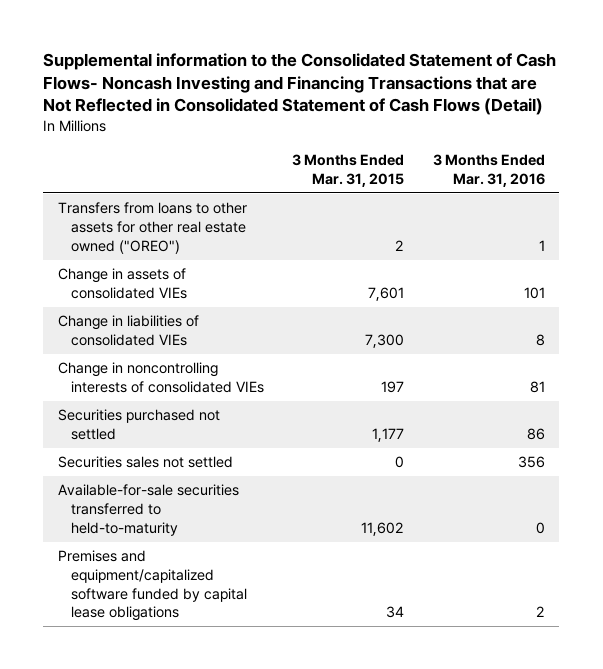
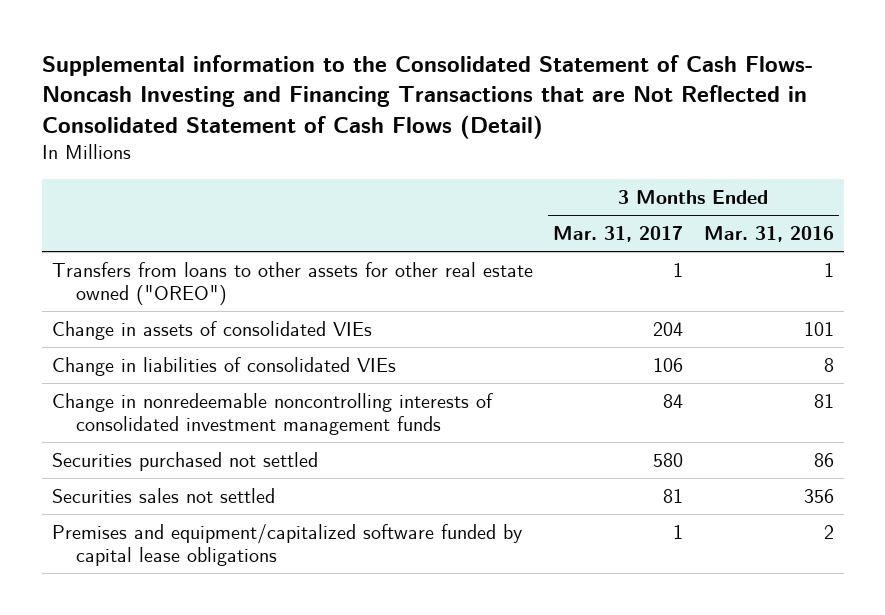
[292,154,405,187] 3 Months Ended Mar. 31, 2015 -> none
none -> [553,225,684,242] Mar. 31, 2017
[57,362,264,394] Change in noncontrolling interests of consolidated VIEs -> [51,392,493,436] Change in nonredeemable noncontrolling interests of consolidated investment management funds
[57,484,239,536] Available-for-sale securities transferred to held-to-maturity -> none

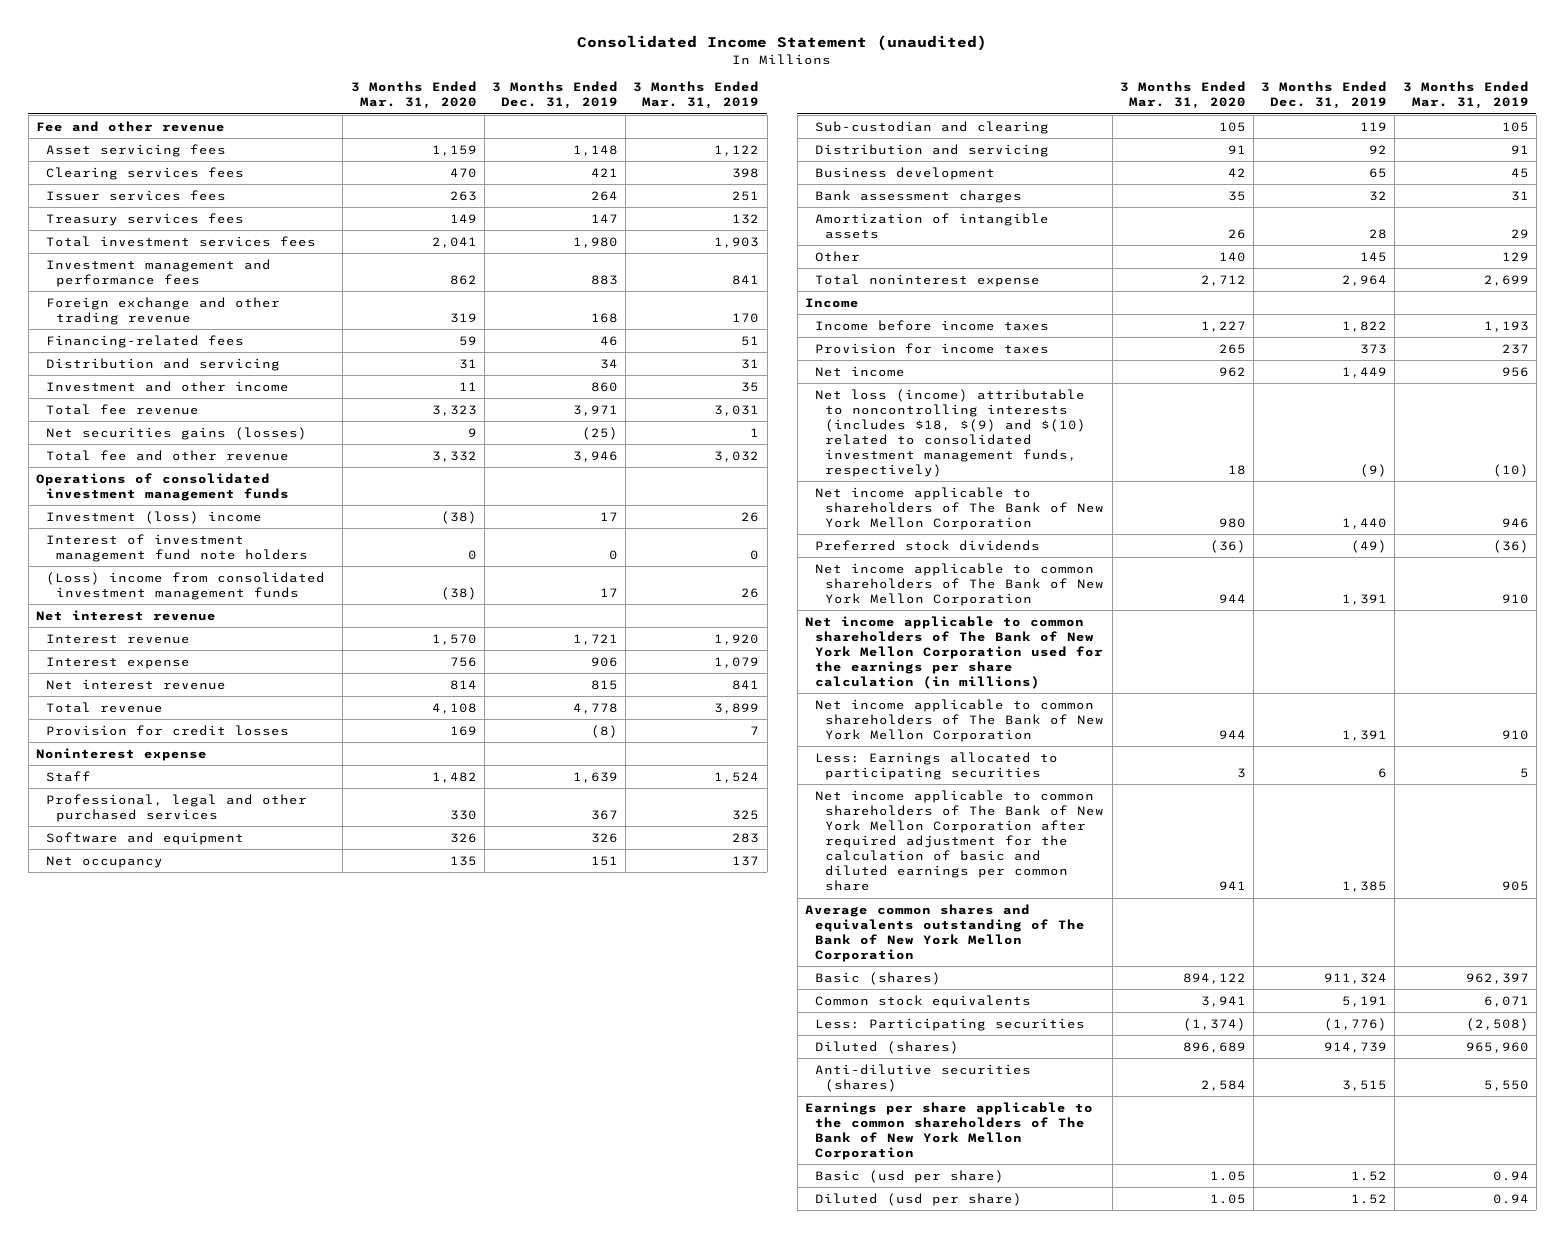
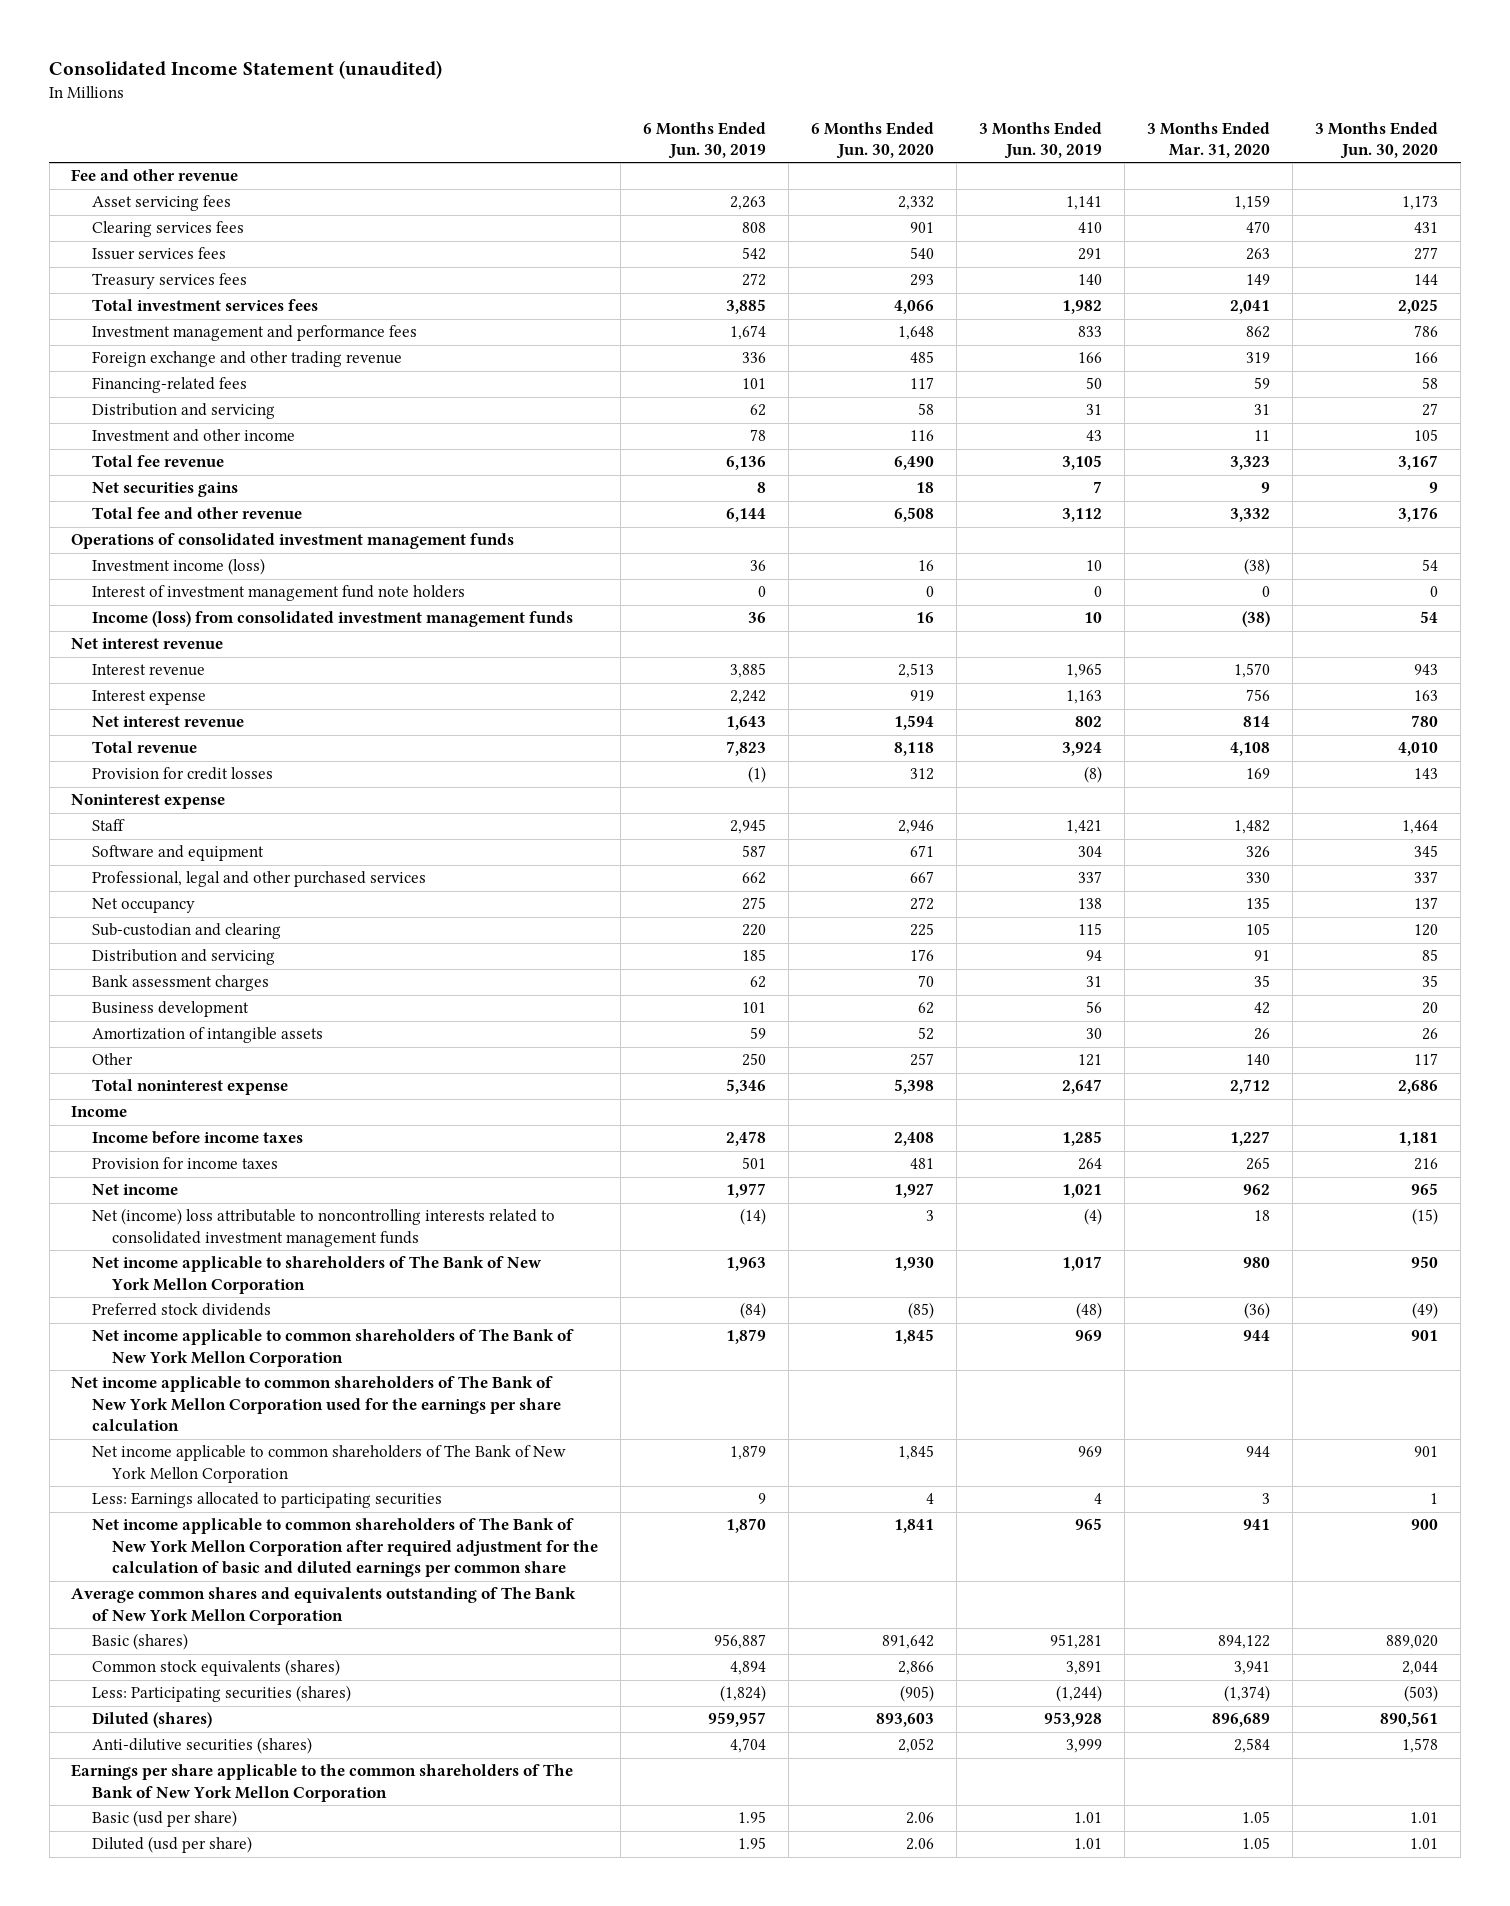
[491,81,618,110] 3 Months Ended Dec. 31, 2019 -> none
[633,81,760,110] 3 Months Ended Mar. 31, 2019 -> none
none -> [643,121,767,159] 6 Months Ended Jun. 30, 2019
none -> [811,121,935,159] 6 Months Ended Jun. 30, 2020
none -> [979,121,1103,159] 3 Months Ended Jun. 30, 2019
none -> [1315,121,1439,159] 3 Months Ended Jun. 30, 2020
[46,426,308,440] Net securities gains (losses) -> [91,482,238,498] Net securities gains
[46,510,263,524] Investment (loss) income -> [91,558,265,576] Investment income (loss)
[46,571,326,600] (Loss) income from consolidated investment management funds -> [91,611,573,628] Income (loss) from consolidated investment management funds
[46,793,308,822] Professional, legal and other purchased services -> [91,871,426,888] Professional, legal and other purchased services
[815,166,996,180] Business development -> [91,1001,249,1018] Business development
[815,388,1087,478] Net loss (income) attributable to noncontrolling interests (includes $18, $(9) and $(10) related to consolidated investment management funds, respectively) -> [91,1208,555,1247] Net (income) loss attributable to noncontrolling interests related to consolidated investment management funds
[805,615,1104,690] Net income applicable to common shareholders of The Bank of New York Mellon Corporation used for the earnings per share calculation (in millions) -> [71,1376,561,1432] Net income applicable to common shareholders of The Bank of New York Mellon Corporation used for the earnings per share calculation
[815,994,1032,1008] Common stock equivalents -> [91,1659,340,1677] Common stock equivalents (shares)
[815,1017,1086,1031] Less: Participating securities -> [91,1685,351,1703] Less: Participating securities (shares)

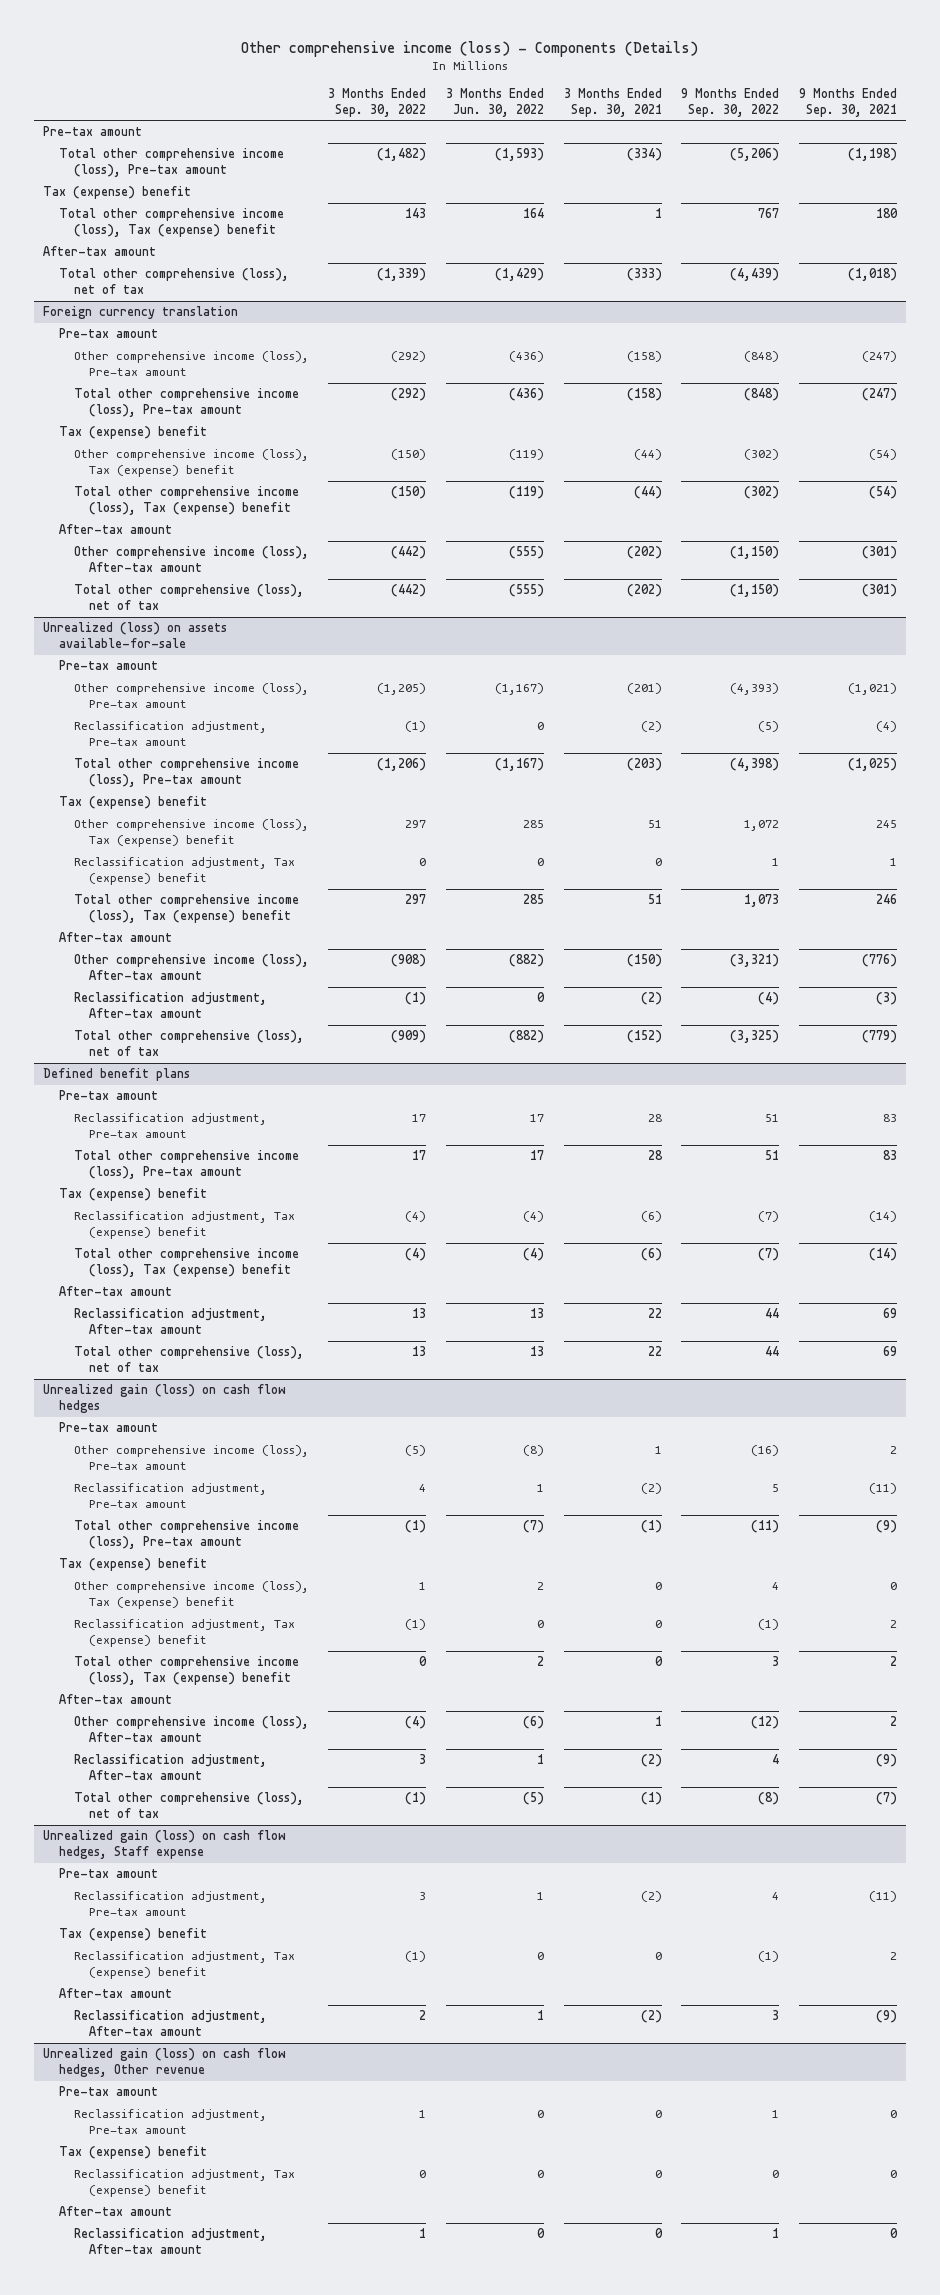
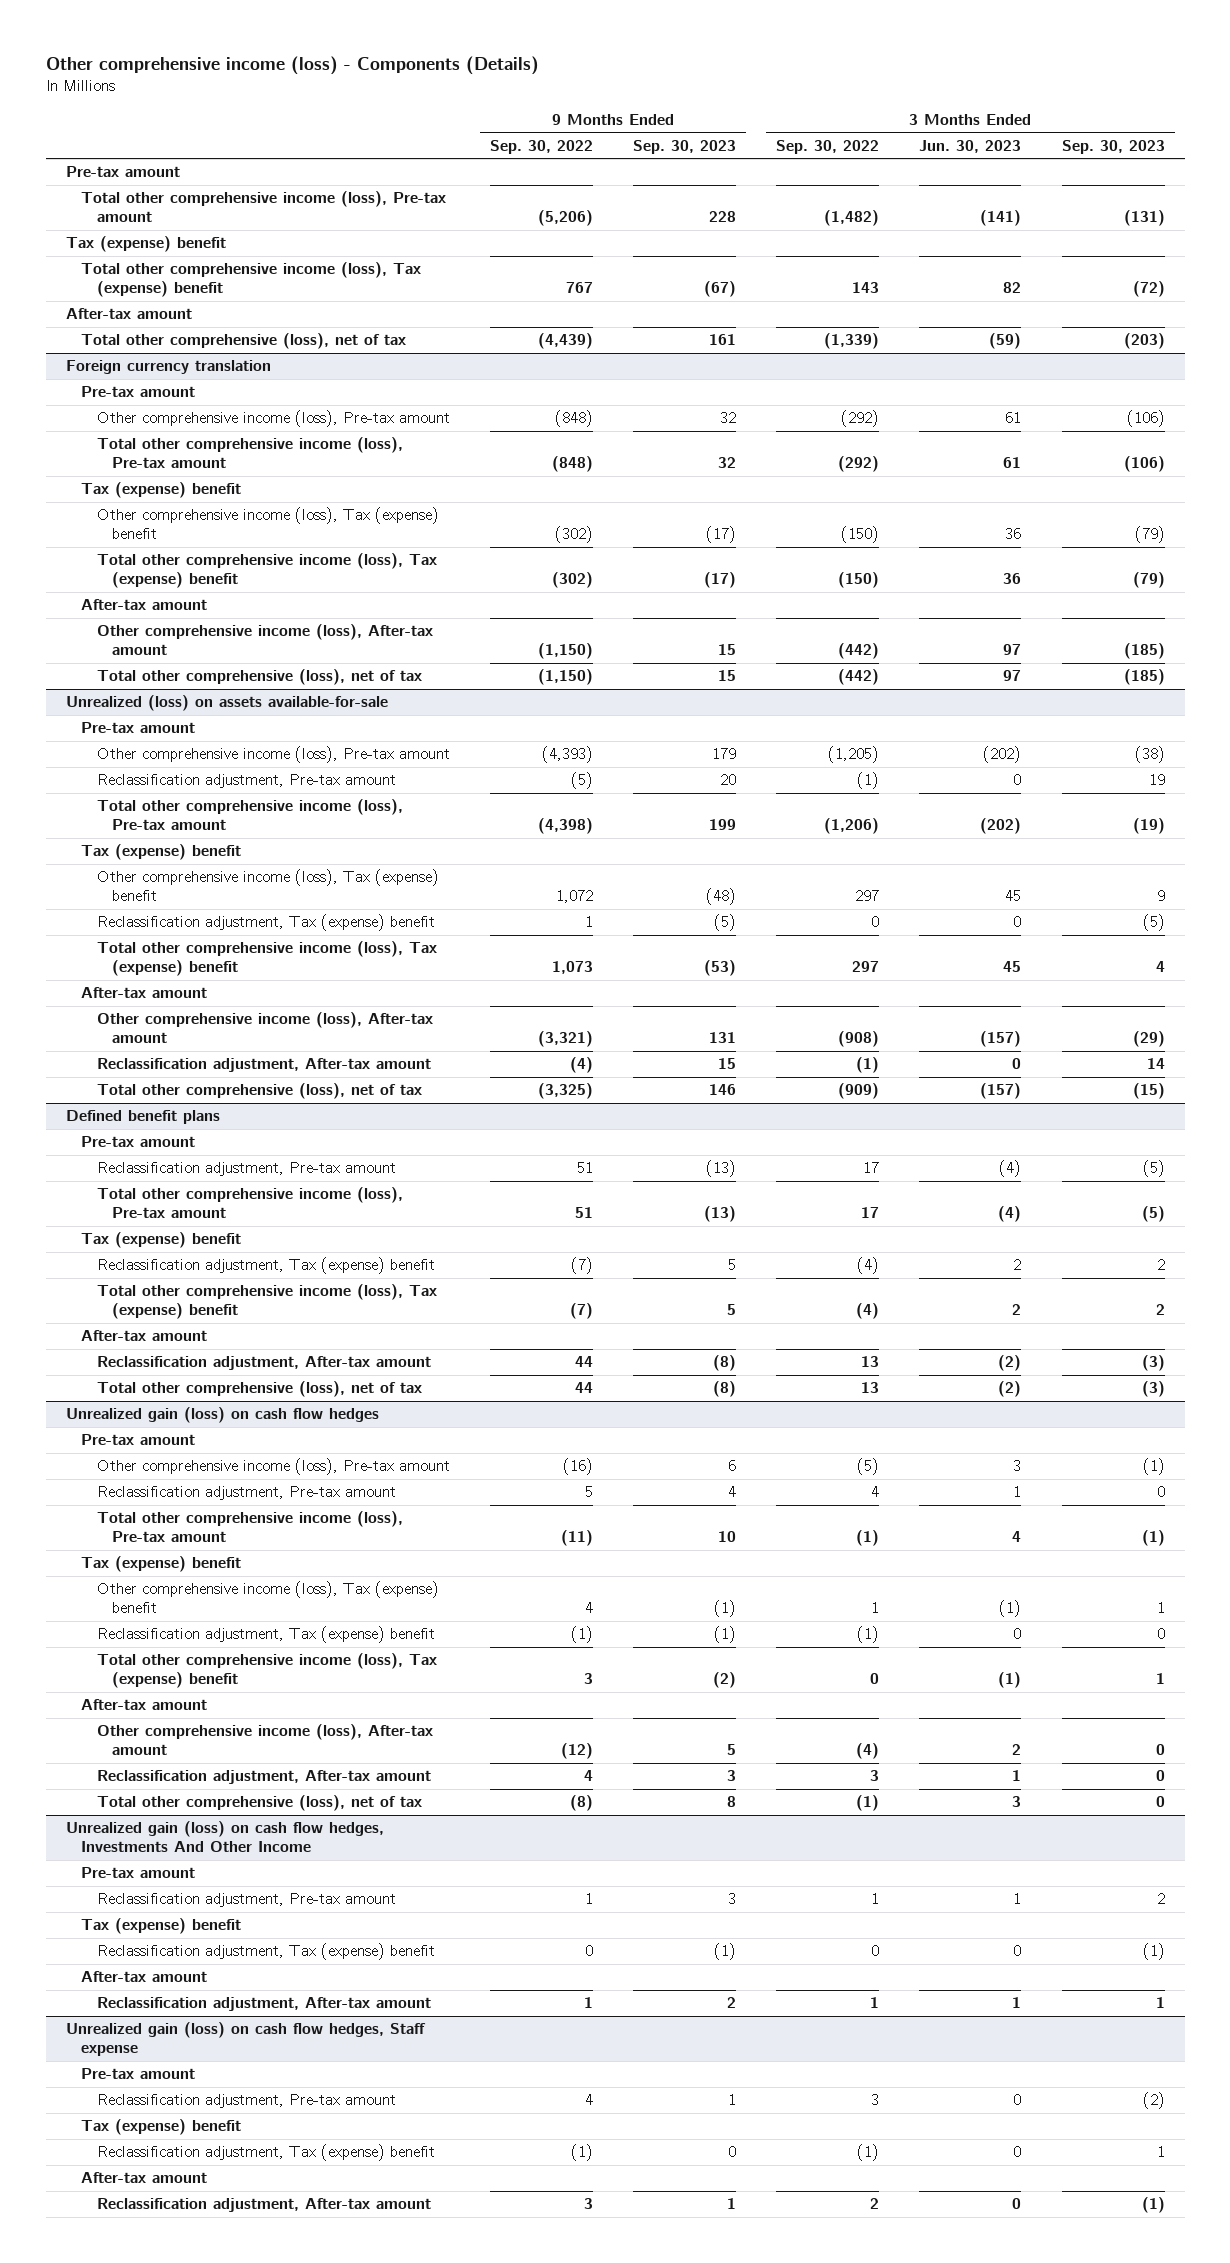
[445,87,544,117] 3 Months Ended Jun. 30, 2022 -> none
[563,87,662,117] 3 Months Ended Sep. 30, 2021 -> none
[798,87,897,117] 9 Months Ended Sep. 30, 2021 -> none
none -> [633,139,737,154] Sep. 30, 2023
none -> [919,139,1022,153] Jun. 30, 2023
none -> [1061,139,1165,154] Sep. 30, 2023
none -> [65,1821,384,1852] Unrealized gain (loss) on cash flow hedges, Investments And Other Income
none -> [81,1867,196,1879] Pre-tax amount
none -> [96,1893,396,1908] Reclassification adjustment, Pre-tax amount
none -> [81,1918,242,1935] Tax (expense) benefit
none -> [96,1943,435,1961] Reclassification adjustment, Tax (expense) benefit
none -> [81,1971,208,1983] After-tax amount
none -> [96,1997,431,2012] Reclassification adjustment, After-tax amount
[43,2048,287,2078] Unrealized gain (loss) on cash flow hedges, Other revenue -> none
[58,2086,158,2097] Pre-tax amount -> none
[73,2109,267,2135] Reclassification adjustment, Pre-tax amount -> none
[58,2146,207,2160] Tax (expense) benefit -> none
[73,2169,295,2198] Reclassification adjustment, Tax (expense) benefit -> none
[58,2206,172,2217] After-tax amount -> none
[73,2228,267,2255] Reclassification adjustment, After-tax amount -> none

